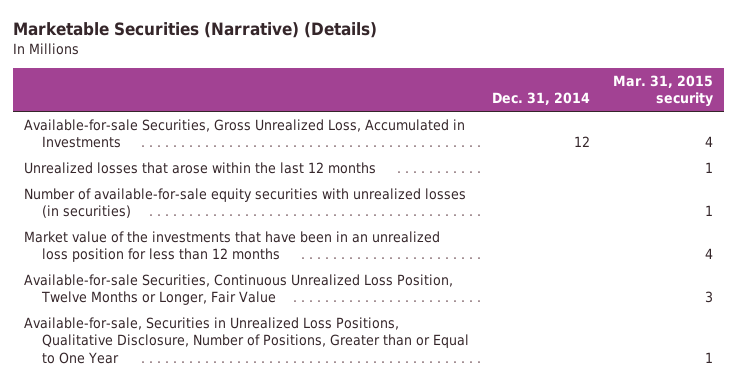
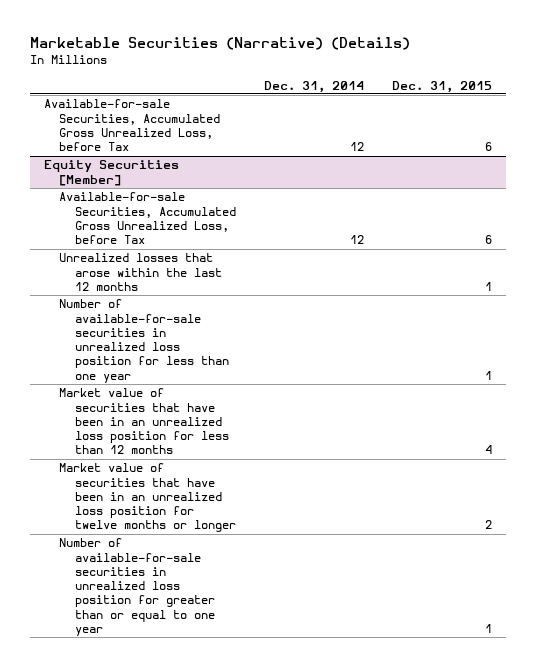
[612,75,713,108] Mar. 31, 2015 security -> none
none -> [392,80,493,93] Dec. 31, 2015
[24,162,377,175] Unrealized losses that arose within the last 12 months -> none
[24,188,467,219] Number of available-for-sale equity securities with unrealized losses (in securities) -> none
[24,231,441,263] Market value of the investments that have been in an unrealized loss position for less than 12 months -> none
[24,274,454,306] Available-for-sale Securities, Continuous Unrealized Loss Position, Twelve Months or Longer, Fair Value -> none
[24,317,470,364] Available-for-sale, Securities in Unrealized Loss Positions, Qualitative Disclosure, Number of Positions, Greater than or Equal to One Year -> none
[24,119,466,149] Available-for-sale Securities, Gross Unrealized Loss, Accumulated in Investments -> [44,99,221,152] Available-for-sale Securities, Accumulated Gross Unrealized Loss, before Tax
none -> [44,160,180,186] Equity Securities [Member]
none -> [59,192,236,245] Available-for-sale Securities, Accumulated Gross Unrealized Loss, before Tax
none -> [59,253,222,291] Unrealized losses that arose within the last 12 months
none -> [59,299,229,383] Number of available-for-sale securities in unrealized loss position for less than one year
none -> [59,388,229,455] Market value of securities that have been in an unrealized loss position for less than 12 months
none -> [59,463,236,533] Market value of securities that have been in an unrealized loss position for twelve months or longer
none -> [59,538,215,636] Number of available-for-sale securities in unrealized loss position for greater than or equal to one year

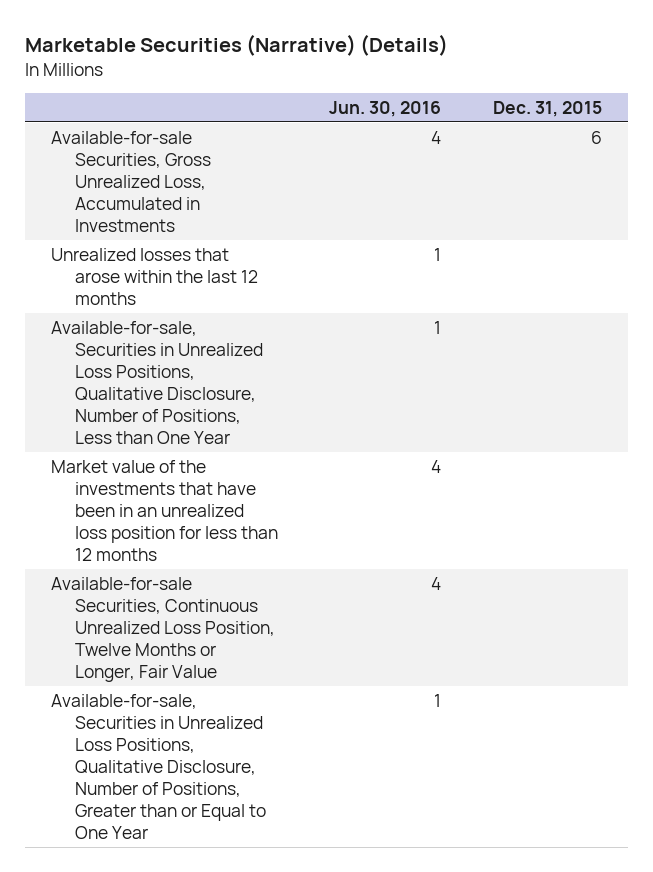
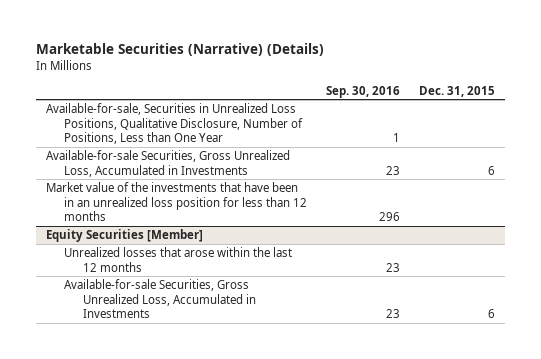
[329,100,442,117] Jun. 30, 2016 -> none
none -> [326,85,401,98] Sep. 30, 2016
[50,247,258,305] Unrealized losses that arose within the last 12 months -> none
[50,130,211,232] Available-for-sale Securities, Gross Unrealized Loss, Accumulated in Investments -> [45,149,290,177] Available-for-sale Securities, Gross Unrealized Loss, Accumulated in Investments
[50,576,275,682] Available-for-sale Securities, Continuous Unrealized Loss Position, Twelve Months or Longer, Fair Value -> none
[50,693,266,840] Available-for-sale, Securities in Unrealized Loss Positions, Qualitative Disclosure, Number of Positions, Greater than or Equal to One Year -> none
none -> [45,228,203,242] Equity Securities [Member]
none -> [64,246,293,272] Unrealized losses that arose within the last 12 months
none -> [64,278,256,319] Available-for-sale Securities, Gross Unrealized Loss, Accumulated in Investments

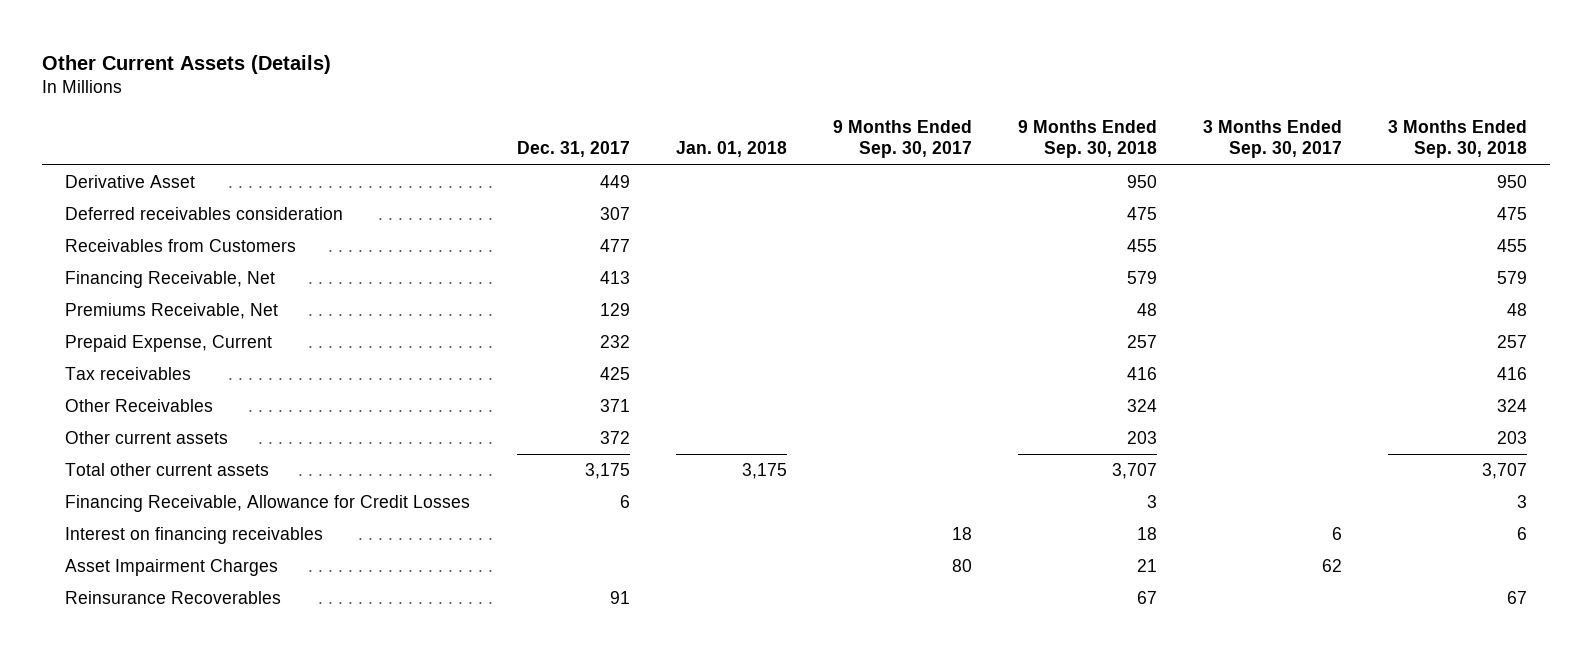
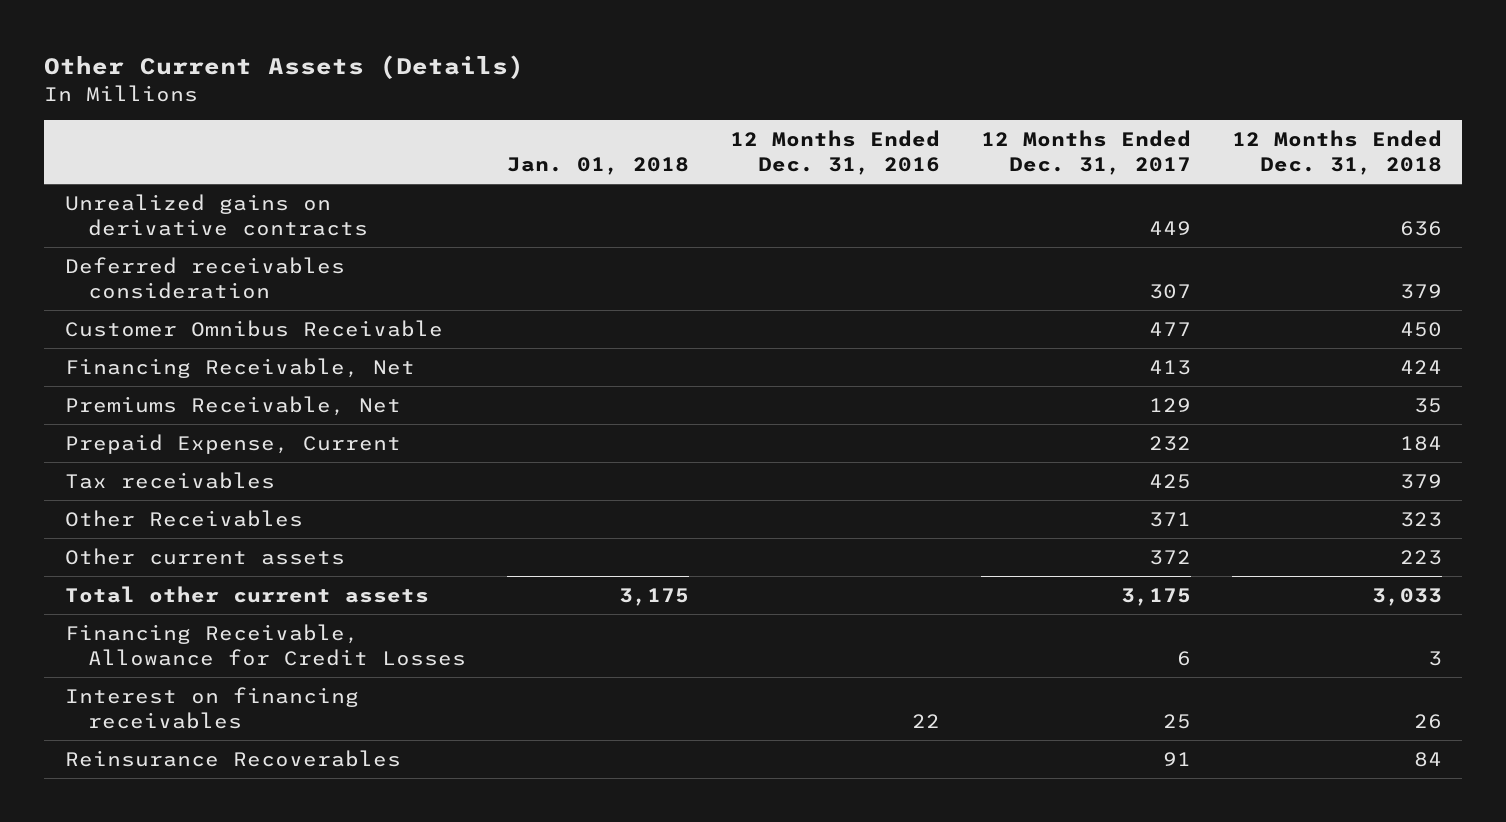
[516,141,630,158] Dec. 31, 2017 -> none
[832,120,972,159] 9 Months Ended Sep. 30, 2017 -> none
[1017,120,1157,159] 9 Months Ended Sep. 30, 2018 -> none
[1203,120,1343,159] 3 Months Ended Sep. 30, 2017 -> none
[1388,120,1528,159] 3 Months Ended Sep. 30, 2018 -> none
none -> [729,130,940,176] 12 Months Ended Dec. 31, 2016
none -> [980,130,1191,176] 12 Months Ended Dec. 31, 2017
none -> [1231,130,1442,176] 12 Months Ended Dec. 31, 2018
[65,175,196,189] Derivative Asset -> none
none -> [64,193,368,236] Unrealized gains on derivative contracts
[65,239,297,253] Receivables from Customers -> [64,319,443,337] Customer Omnibus Receivable
[65,559,279,577] Asset Impairment Charges -> none

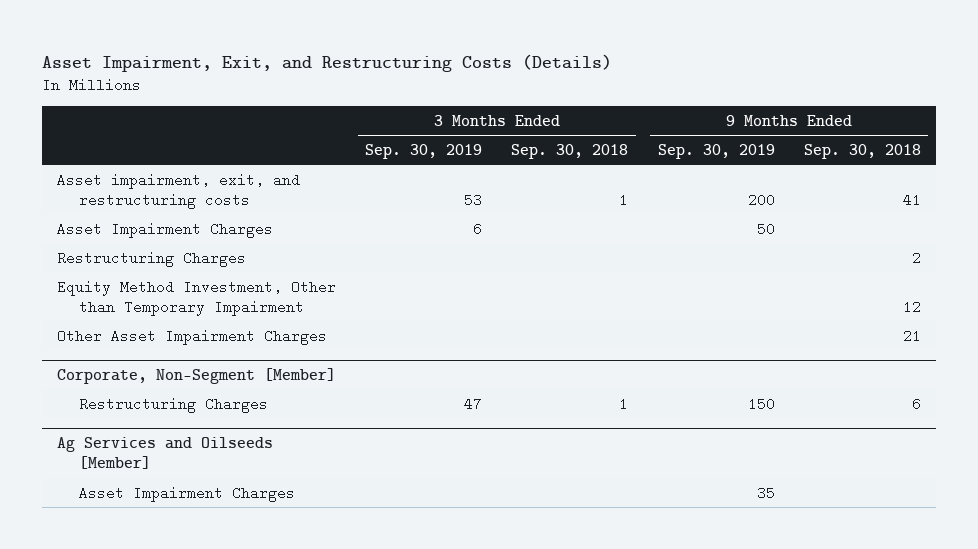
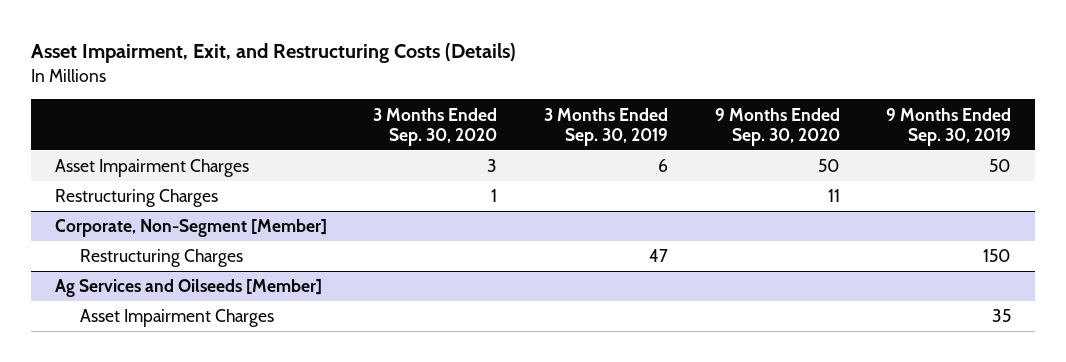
[511,143,629,159] Sep. 30, 2018 -> none
[804,143,922,159] Sep. 30, 2018 -> none
none -> [373,107,498,146] 3 Months Ended Sep. 30, 2020
none -> [714,107,840,146] 9 Months Ended Sep. 30, 2020
[56,172,300,210] Asset impairment, exit, and restructuring costs -> none
[56,279,336,317] Equity Method Investment, Other than Temporary Impairment -> none
[56,328,327,345] Other Asset Impairment Charges -> none

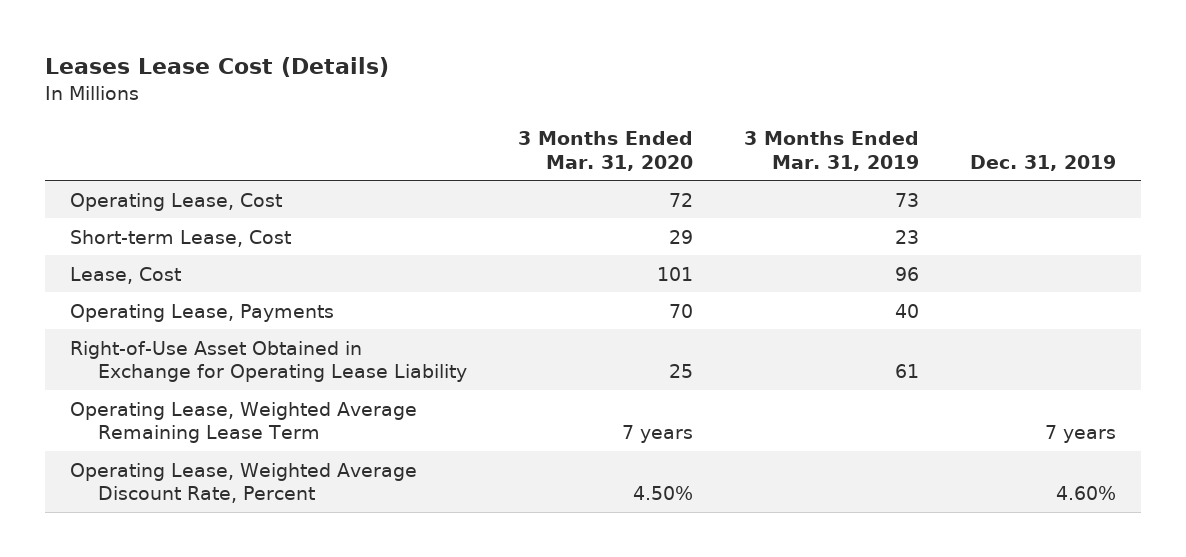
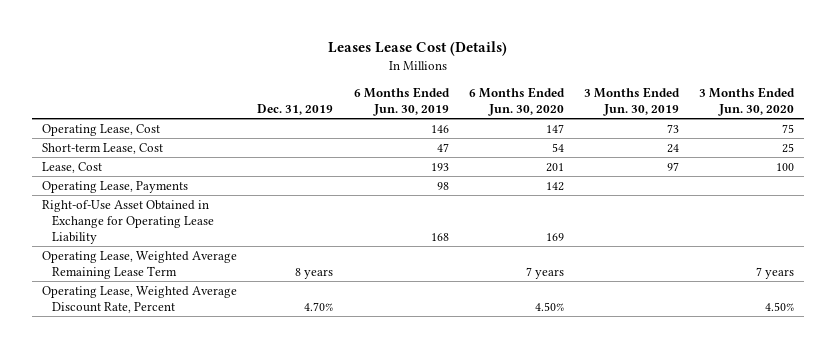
[518,131,694,171] 3 Months Ended Mar. 31, 2020 -> none
[744,131,920,171] 3 Months Ended Mar. 31, 2019 -> none
none -> [353,86,450,116] 6 Months Ended Jun. 30, 2019
none -> [468,86,565,116] 6 Months Ended Jun. 30, 2020
none -> [583,86,680,116] 3 Months Ended Jun. 30, 2019
none -> [698,86,795,116] 3 Months Ended Jun. 30, 2020
[1044,425,1116,444] 7 years -> [295,267,334,279] 8 years
[1055,486,1116,501] 4.60% -> [304,301,334,311] 4.70%

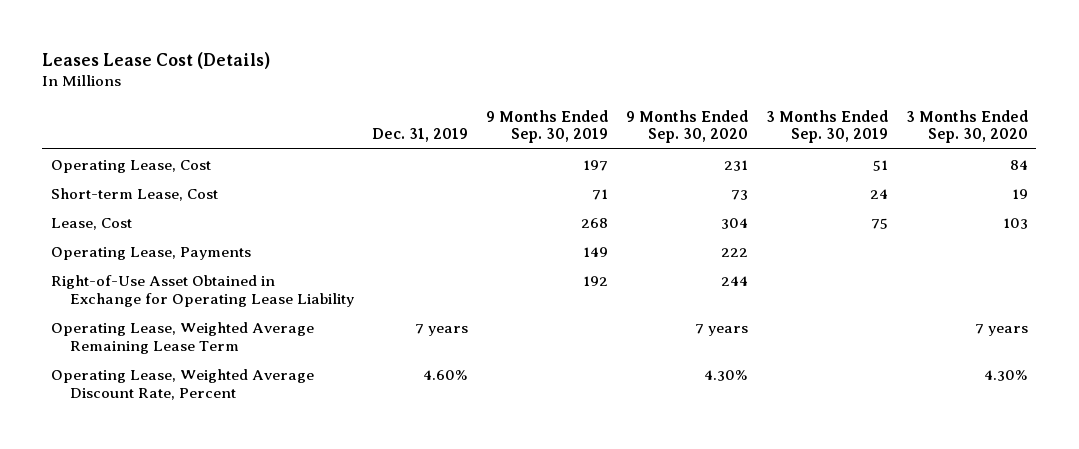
[353,86,450,116] 6 Months Ended Jun. 30, 2019 -> none
[468,86,565,116] 6 Months Ended Jun. 30, 2020 -> none
[583,86,680,116] 3 Months Ended Jun. 30, 2019 -> none
[698,86,795,116] 3 Months Ended Jun. 30, 2020 -> none
none -> [486,109,609,144] 9 Months Ended Sep. 30, 2019
none -> [625,109,748,144] 9 Months Ended Sep. 30, 2020
none -> [765,109,888,144] 3 Months Ended Sep. 30, 2019
none -> [905,109,1028,144] 3 Months Ended Sep. 30, 2020
[295,267,334,279] 8 years -> [415,323,469,336] 7 years
[304,301,334,311] 4.70% -> [423,369,469,380] 4.60%

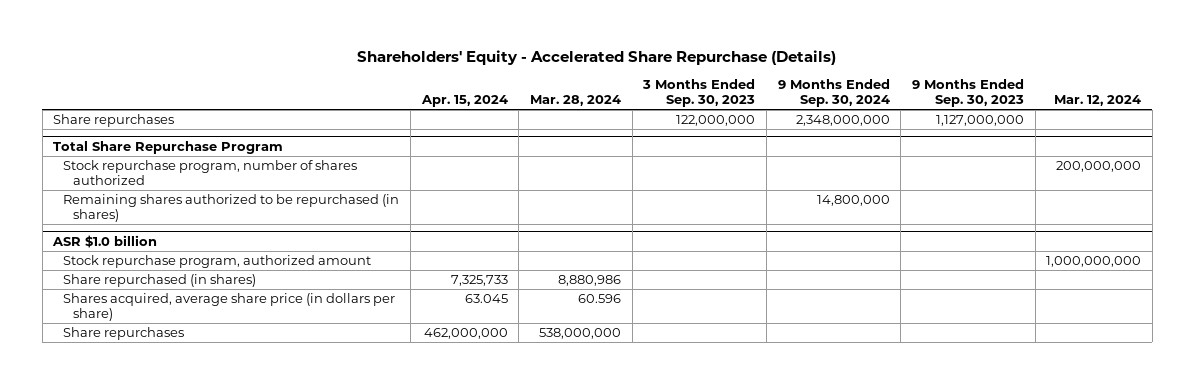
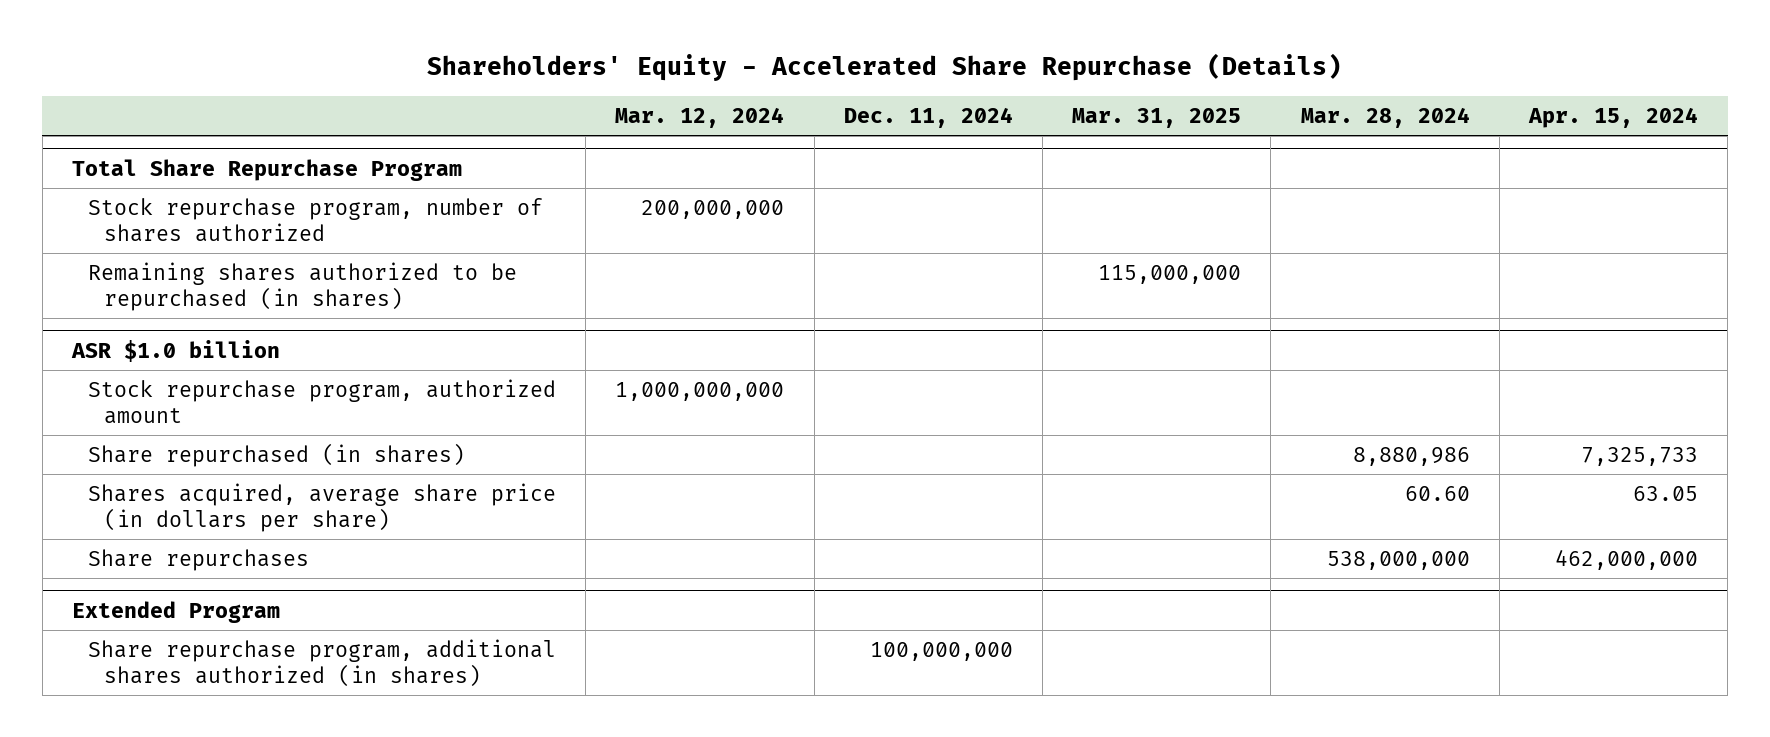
[642,78,756,108] 3 Months Ended Sep. 30, 2023 -> none
[777,78,890,108] 9 Months Ended Sep. 30, 2024 -> none
[911,78,1024,108] 9 Months Ended Sep. 30, 2023 -> none
none -> [843,107,1013,129] Dec. 11, 2024
none -> [1072,108,1242,129] Mar. 31, 2025
[53,113,175,127] Share repurchases -> none
[464,293,508,303] 63.045 -> [1632,486,1698,502] 63.05
[578,293,622,303] 60.596 -> [1404,486,1470,502] 60.60
none -> [71,601,280,624] Extended Program
none -> [87,639,556,687] Share repurchase program, additional shares authorized (in shares)

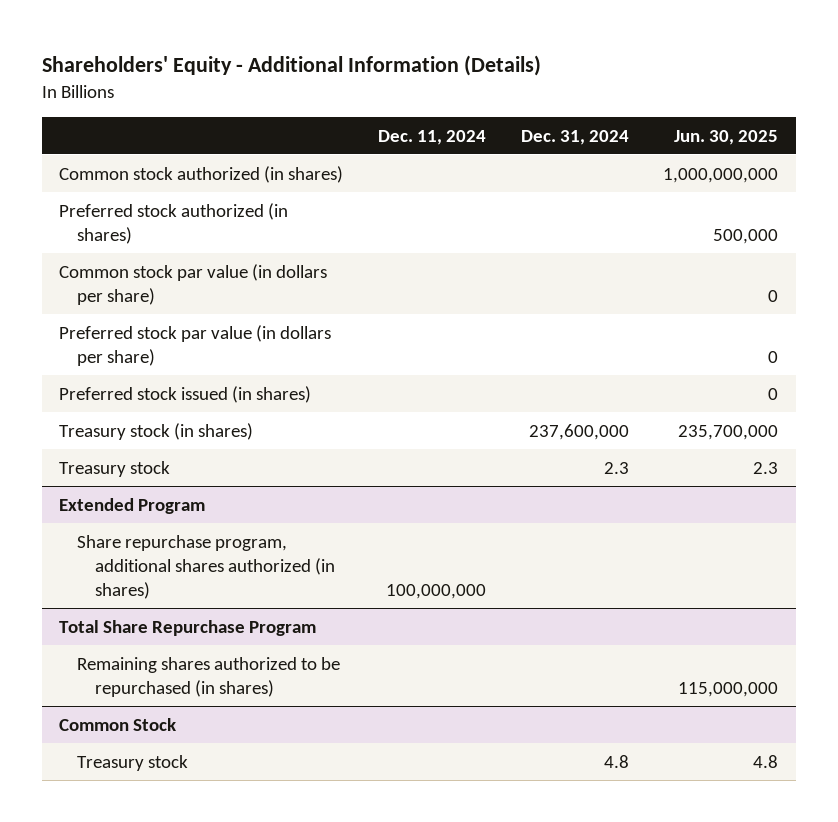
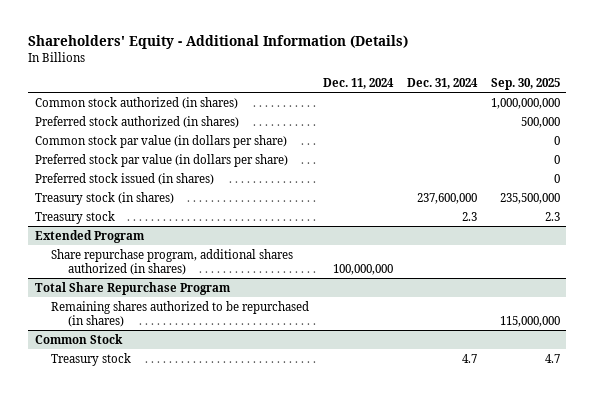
[674,129,779,145] Jun. 30, 2025 -> none
none -> [490,78,560,91] Sep. 30, 2025
[603,754,629,768] 4.8 -> [461,353,477,363] 4.7

